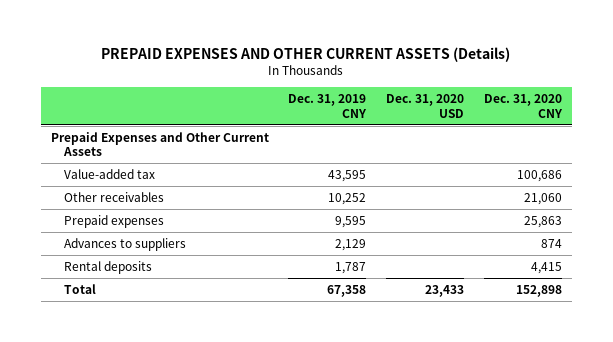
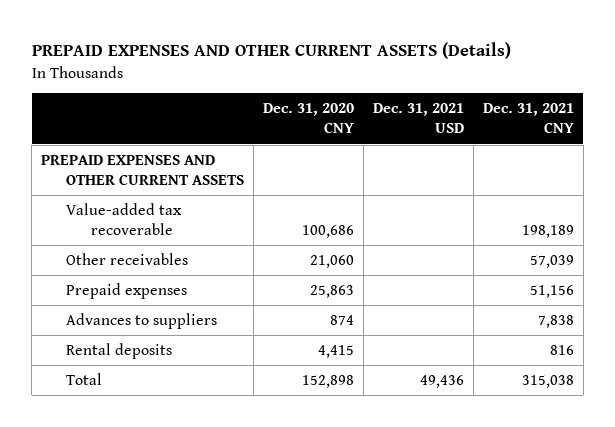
[288,94,368,118] Dec. 31, 2019 CNY -> none
[386,94,465,118] Dec. 31, 2020 USD -> none
none -> [372,103,464,134] Dec. 31, 2021 USD
none -> [482,103,574,134] Dec. 31, 2021 CNY
[50,132,269,157] Prepaid Expenses and Other Current Assets -> [41,155,245,185] PREPAID EXPENSES AND OTHER CURRENT ASSETS
[64,169,156,180] Value-added tax -> [66,203,183,235] Value-added tax recoverable

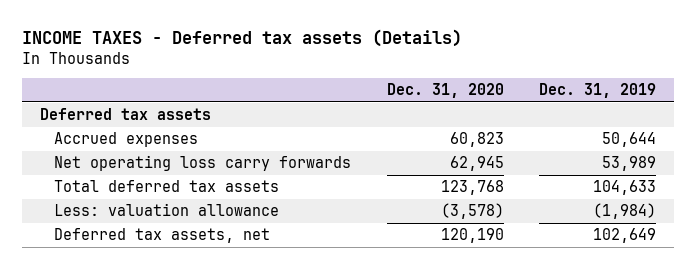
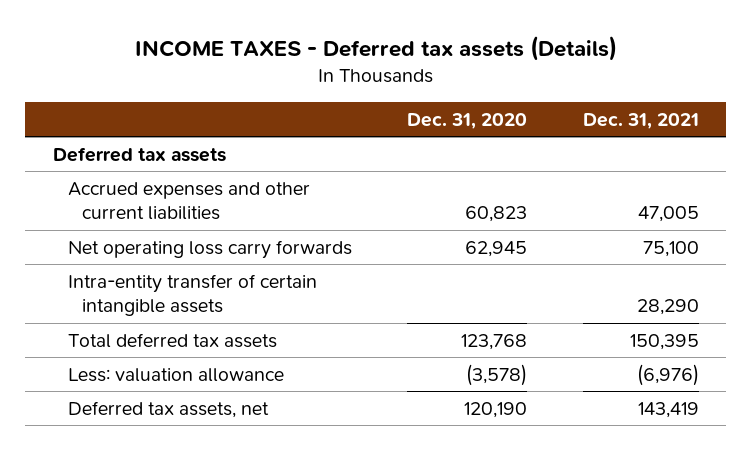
[539,83,657,99] Dec. 31, 2019 -> none
none -> [582,112,699,129] Dec. 31, 2021
[54,132,199,148] Accrued expenses -> [67,181,310,221] Accrued expenses and other current liabilities
none -> [67,273,317,317] Intra-entity transfer of certain intangible assets

